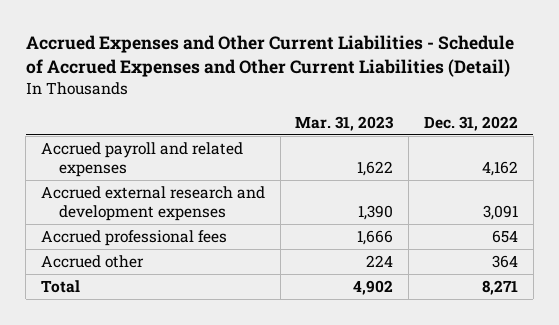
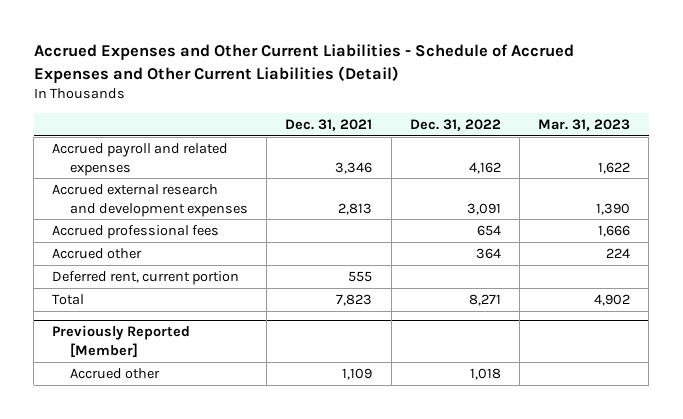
none -> [285,118,373,131] Dec. 31, 2021
none -> [52,270,240,285] Deferred rent, current portion
none -> [52,325,191,358] Previously Reported [Member]
none -> [69,367,160,379] Accrued other

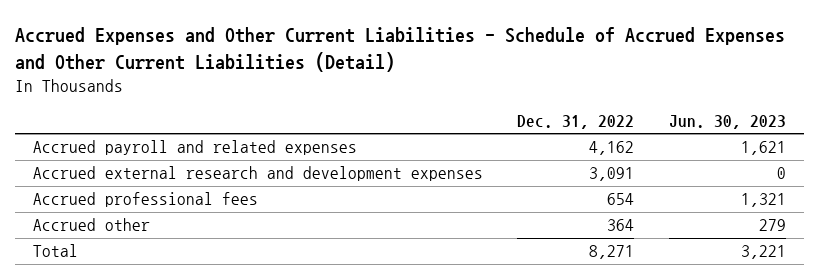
[285,118,373,131] Dec. 31, 2021 -> none
[538,118,631,131] Mar. 31, 2023 -> none
none -> [669,114,787,129] Jun. 30, 2023
[52,270,240,285] Deferred rent, current portion -> none
[52,325,191,358] Previously Reported [Member] -> none
[69,367,160,379] Accrued other -> none

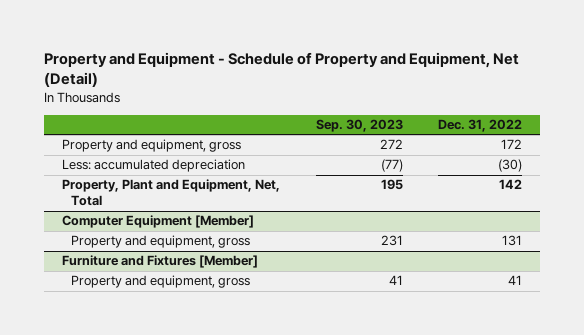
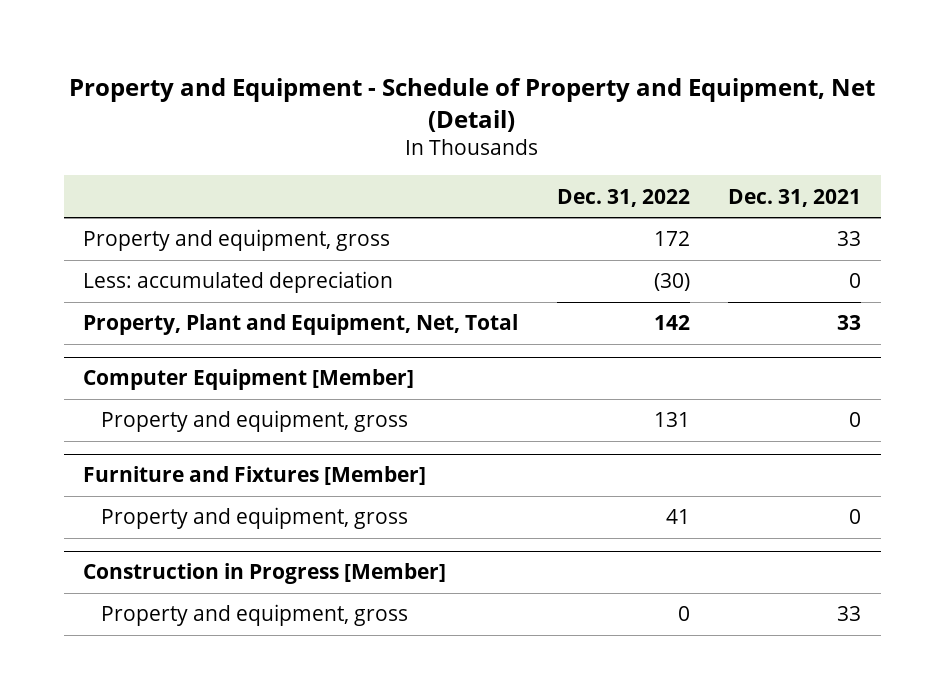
[315,119,403,133] Sep. 30, 2023 -> none
none -> [728,188,862,207] Dec. 31, 2021
none -> [83,563,447,585] Construction in Progress [Member]
none -> [101,604,409,627] Property and equipment, gross

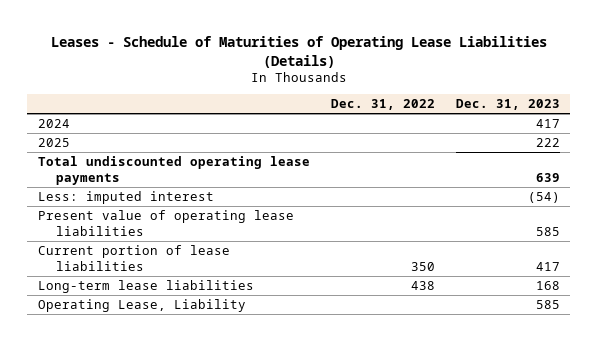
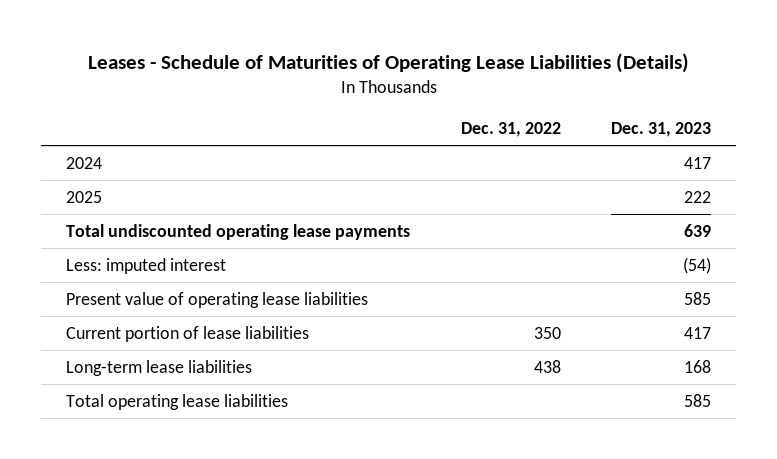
[37,298,246,312] Operating Lease, Liability -> [66,393,289,410] Total operating lease liabilities

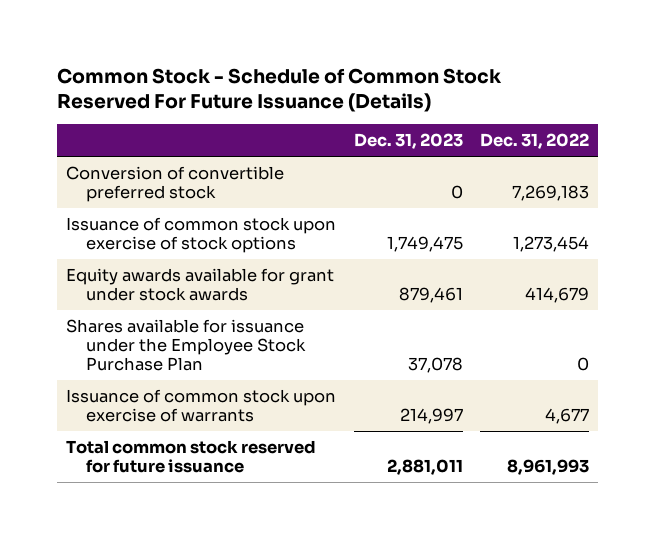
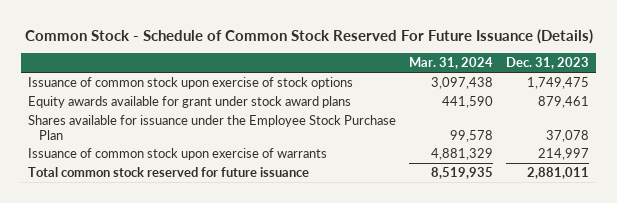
[480,133,590,150] Dec. 31, 2022 -> none
none -> [409,57,494,70] Mar. 31, 2024
[65,166,284,203] Conversion of convertible preferred stock -> none
[65,268,334,302] Equity awards available for grant under stock awards -> [27,95,351,108] Equity awards available for grant under stock award plans

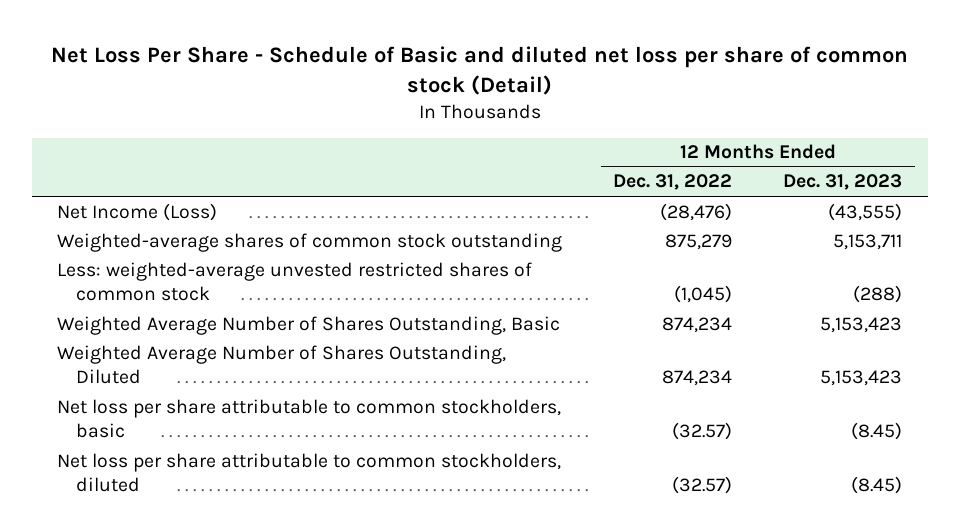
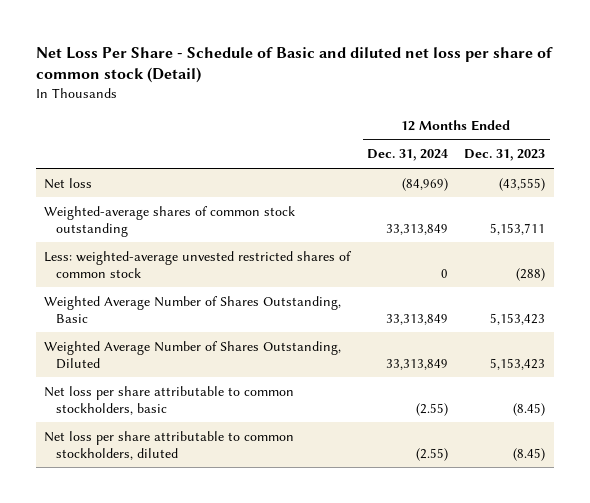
[613,174,733,191] Dec. 31, 2022 -> none
none -> [366,149,448,162] Dec. 31, 2024
[57,202,218,221] Net Income (Loss) -> [44,177,93,189] Net loss

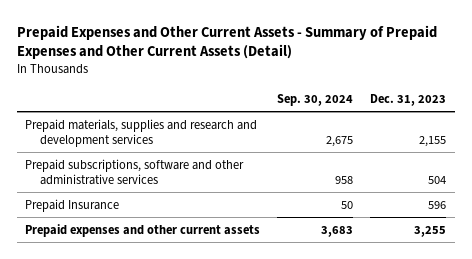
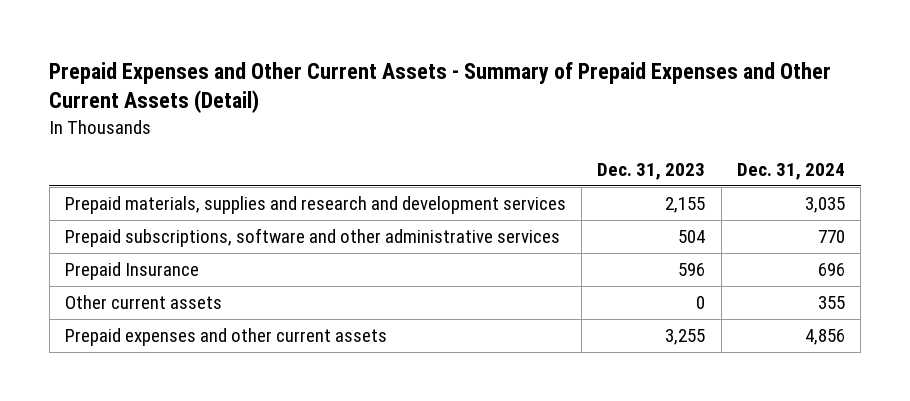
[277,93,354,106] Sep. 30, 2024 -> none
none -> [737,162,846,180] Dec. 31, 2024
none -> [64,295,222,310] Other current assets

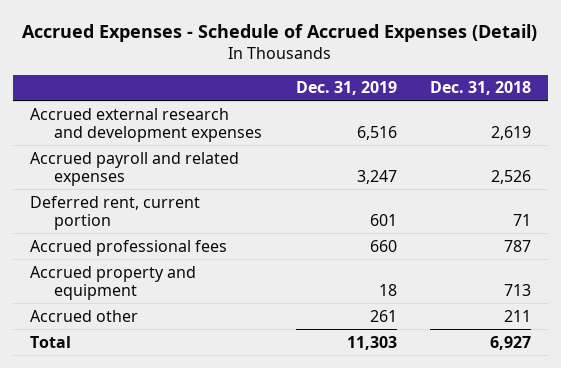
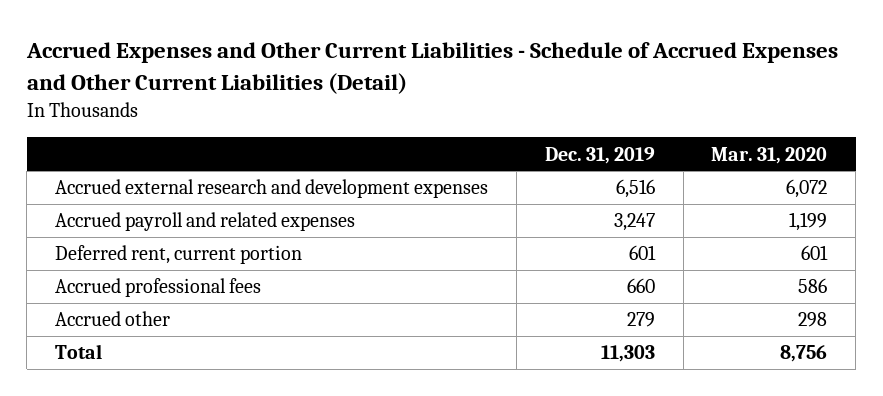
[22,23,538,42] Accrued Expenses - Schedule of Accrued Expenses (Detail) -> [25,42,838,94] Accrued Expenses and Other Current Liabilities - Schedule of Accrued Expenses and Other Current Liabilities (Detail)
[430,81,532,96] Dec. 31, 2018 -> none
none -> [711,146,828,164] Mar. 31, 2020
[29,265,196,300] Accrued property and equipment -> none
[369,309,397,322] 261 -> [626,312,655,328] 279

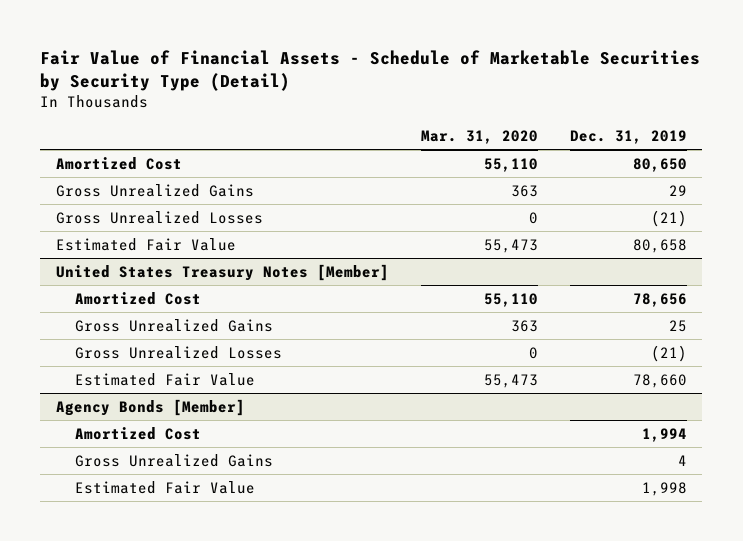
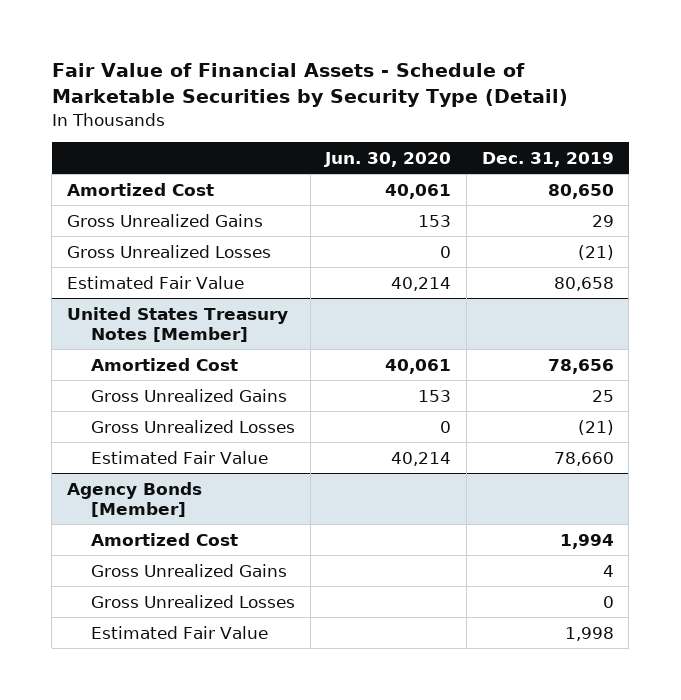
[420,129,538,144] Mar. 31, 2020 -> none
none -> [324,151,452,167] Jun. 30, 2020
none -> [91,594,296,608] Gross Unrealized Losses

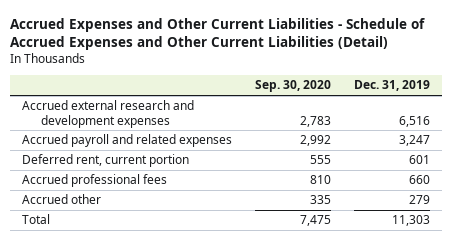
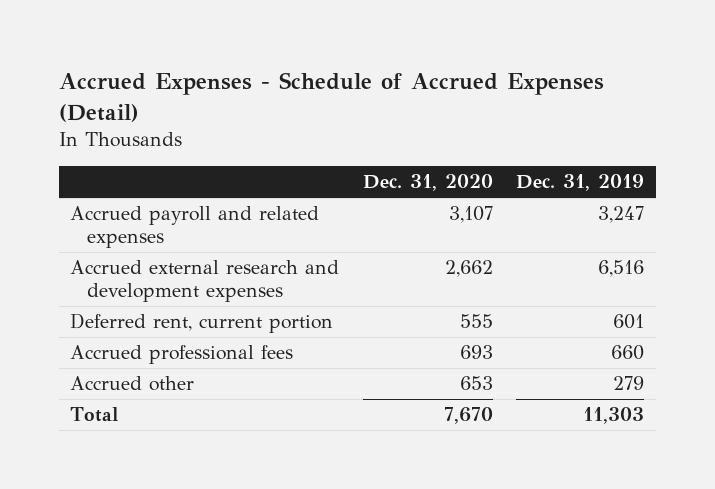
[10,17,426,51] Accrued Expenses and Other Current Liabilities - Schedule of Accrued Expenses and Other Current Liabilities (Detail) -> [58,72,604,122] Accrued Expenses - Schedule of Accrued Expenses (Detail)
[255,80,332,93] Sep. 30, 2020 -> none
none -> [362,174,493,192] Dec. 31, 2020
[22,100,195,128] Accrued external research and development expenses -> [70,260,340,303] Accrued external research and development expenses

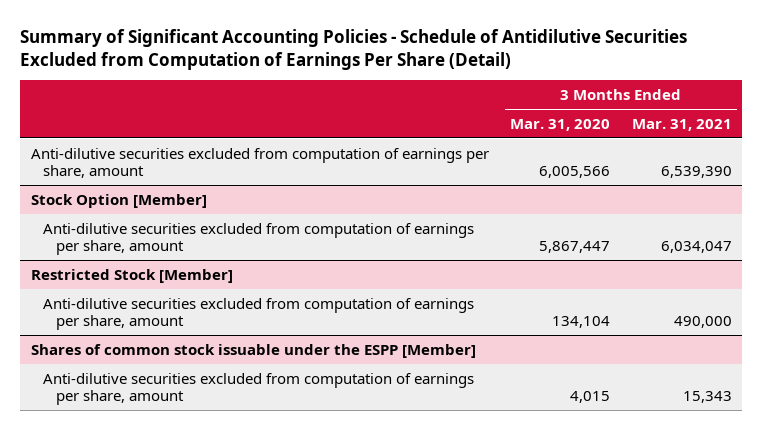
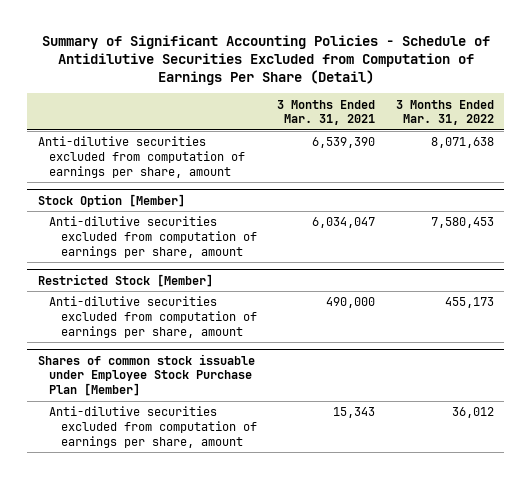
[510,118,611,131] Mar. 31, 2020 -> none
none -> [395,99,494,126] 3 Months Ended Mar. 31, 2022
[30,343,476,358] Shares of common stock issuable under the ESPP [Member] -> [37,353,255,396] Shares of common stock issuable under Employee Stock Purchase Plan [Member]

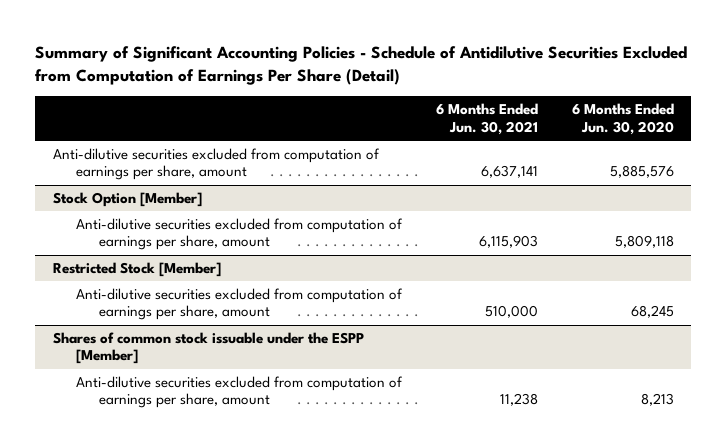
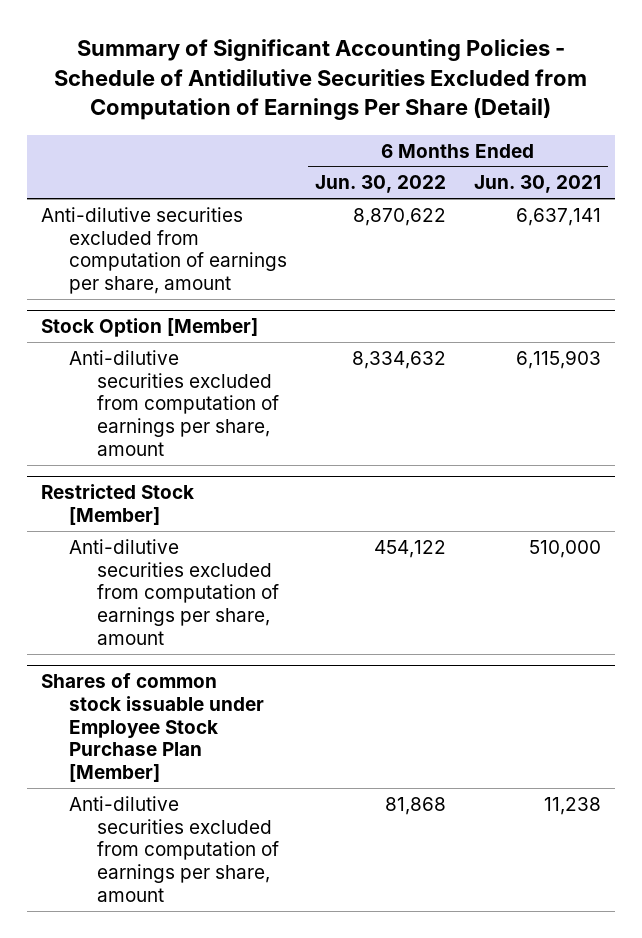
[572,103,675,135] 6 Months Ended Jun. 30, 2020 -> none
none -> [315,175,447,194] Jun. 30, 2022
[52,332,364,365] Shares of common stock issuable under the ESPP [Member] -> [40,673,265,783] Shares of common stock issuable under Employee Stock Purchase Plan [Member]

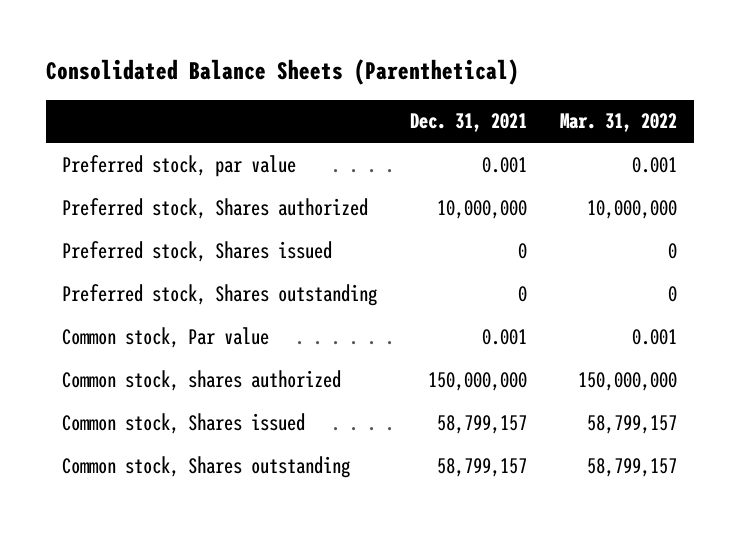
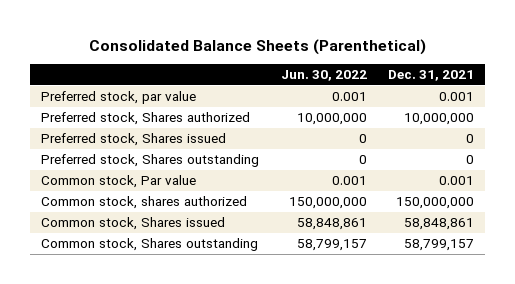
[560,113,678,133] Mar. 31, 2022 -> none
none -> [280,70,367,82] Jun. 30, 2022
[437,414,528,434] 58,799,157 -> [404,218,475,231] 58,848,861

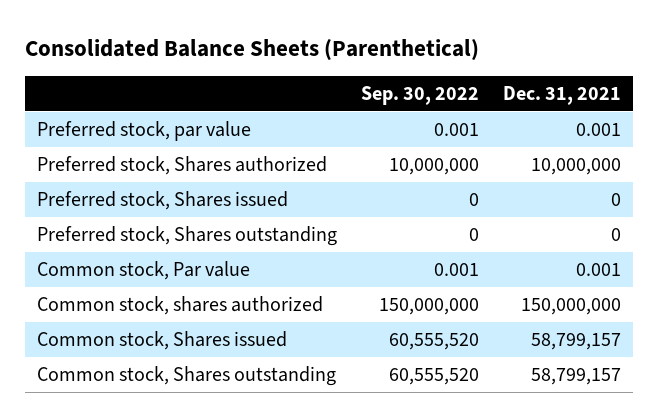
[280,70,367,82] Jun. 30, 2022 -> none
none -> [360,86,479,106] Sep. 30, 2022
[404,218,475,231] 58,848,861 -> [530,332,621,350] 58,799,157

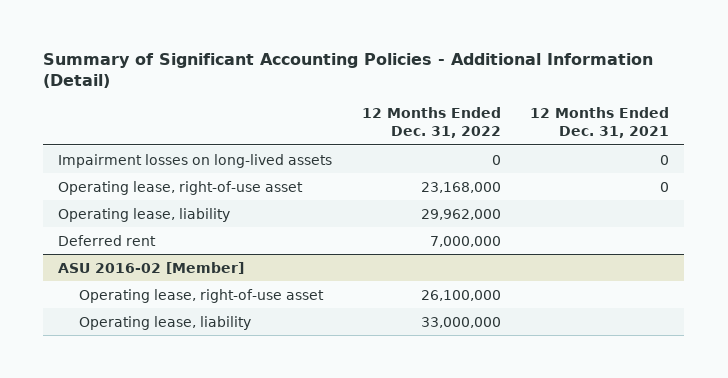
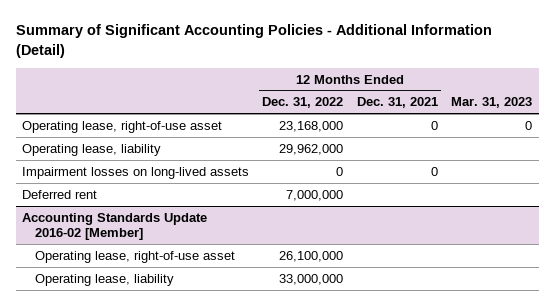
none -> [450,97,532,109] Mar. 31, 2023
[58,153,333,168] Impairment losses on long-lived assets -> [22,166,250,179] Impairment losses on long-lived assets
[58,261,245,274] ASU 2016-02 [Member] -> none
none -> [22,212,208,241] Accounting Standards Update 2016-02 [Member]

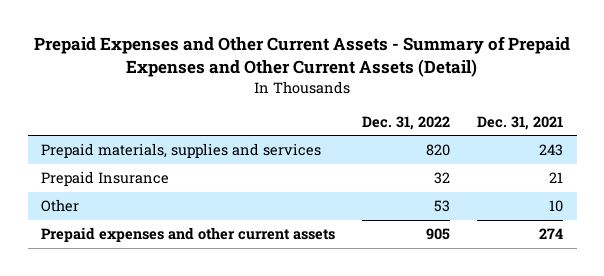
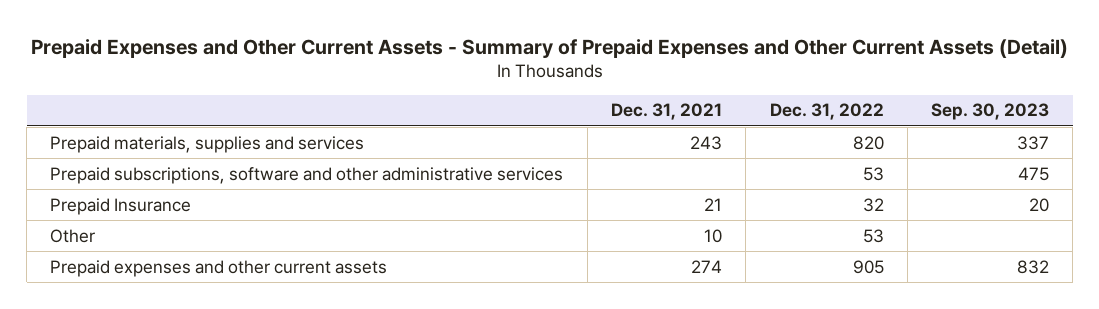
none -> [931,103,1050,121] Sep. 30, 2023
none -> [50,166,564,184] Prepaid subscriptions, software and other administrative services

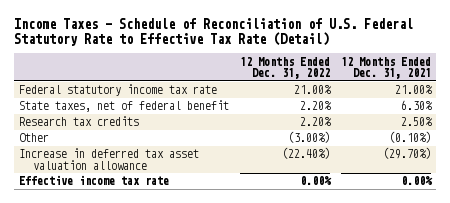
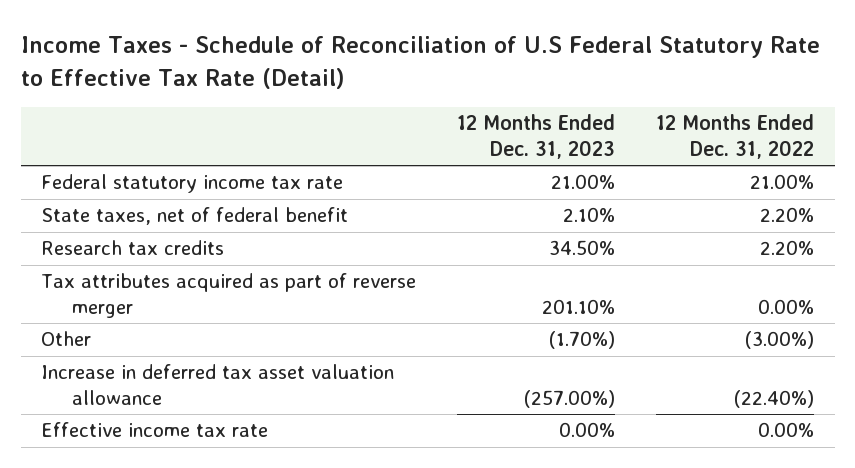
[13,17,413,46] Income Taxes - Schedule of Reconciliation of U.S. Federal Statutory Rate to Effective Tax Rate (Detail) -> [20,36,820,90] Income Taxes - Schedule of Reconciliation of U.S Federal Statutory Rate to Effective Tax Rate (Detail)
[340,56,431,80] 12 Months Ended Dec. 31, 2021 -> none
none -> [457,114,616,160] 12 Months Ended Dec. 31, 2023
none -> [41,273,417,319] Tax attributes acquired as part of reverse merger

